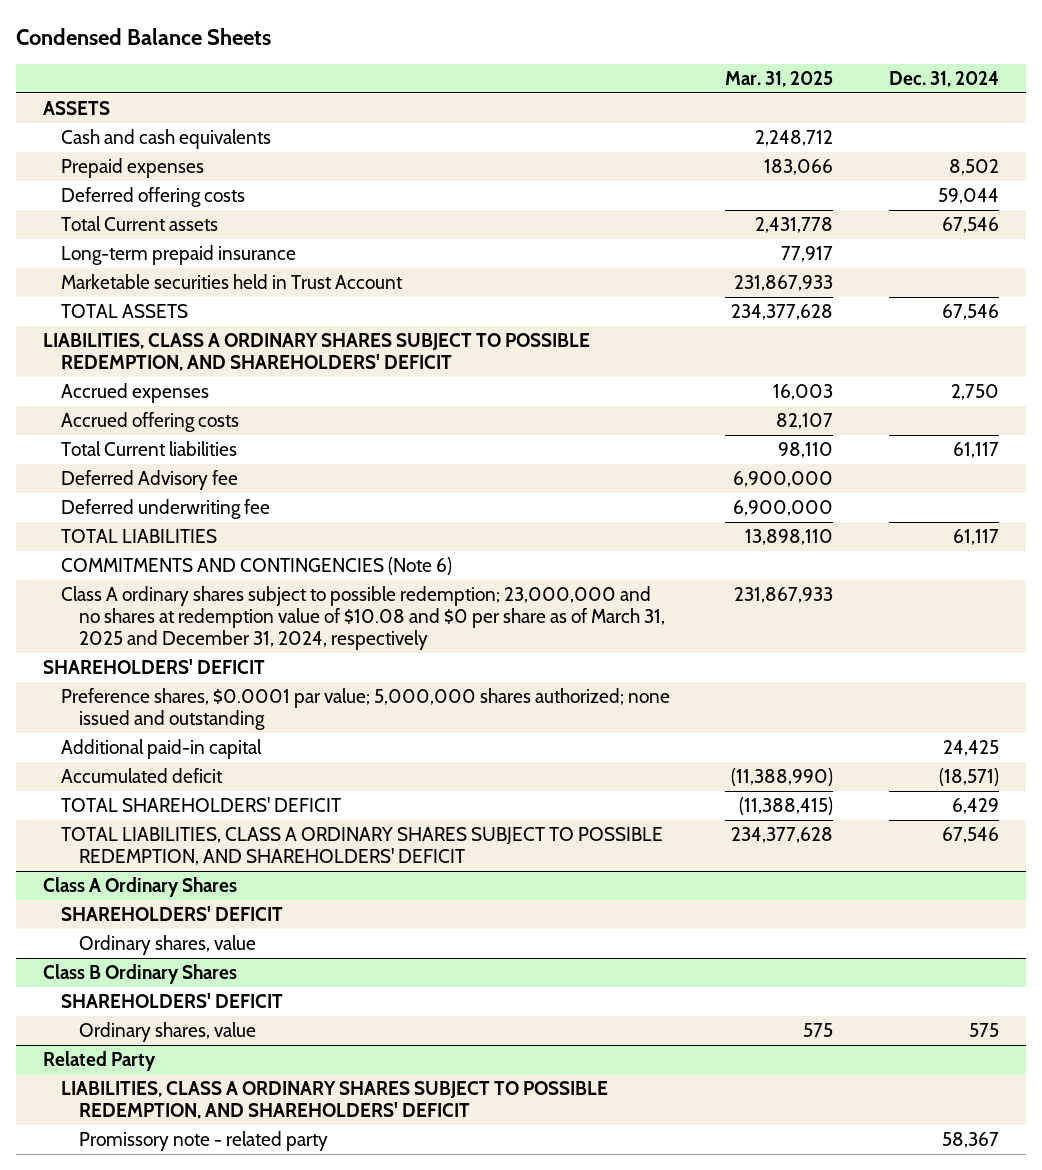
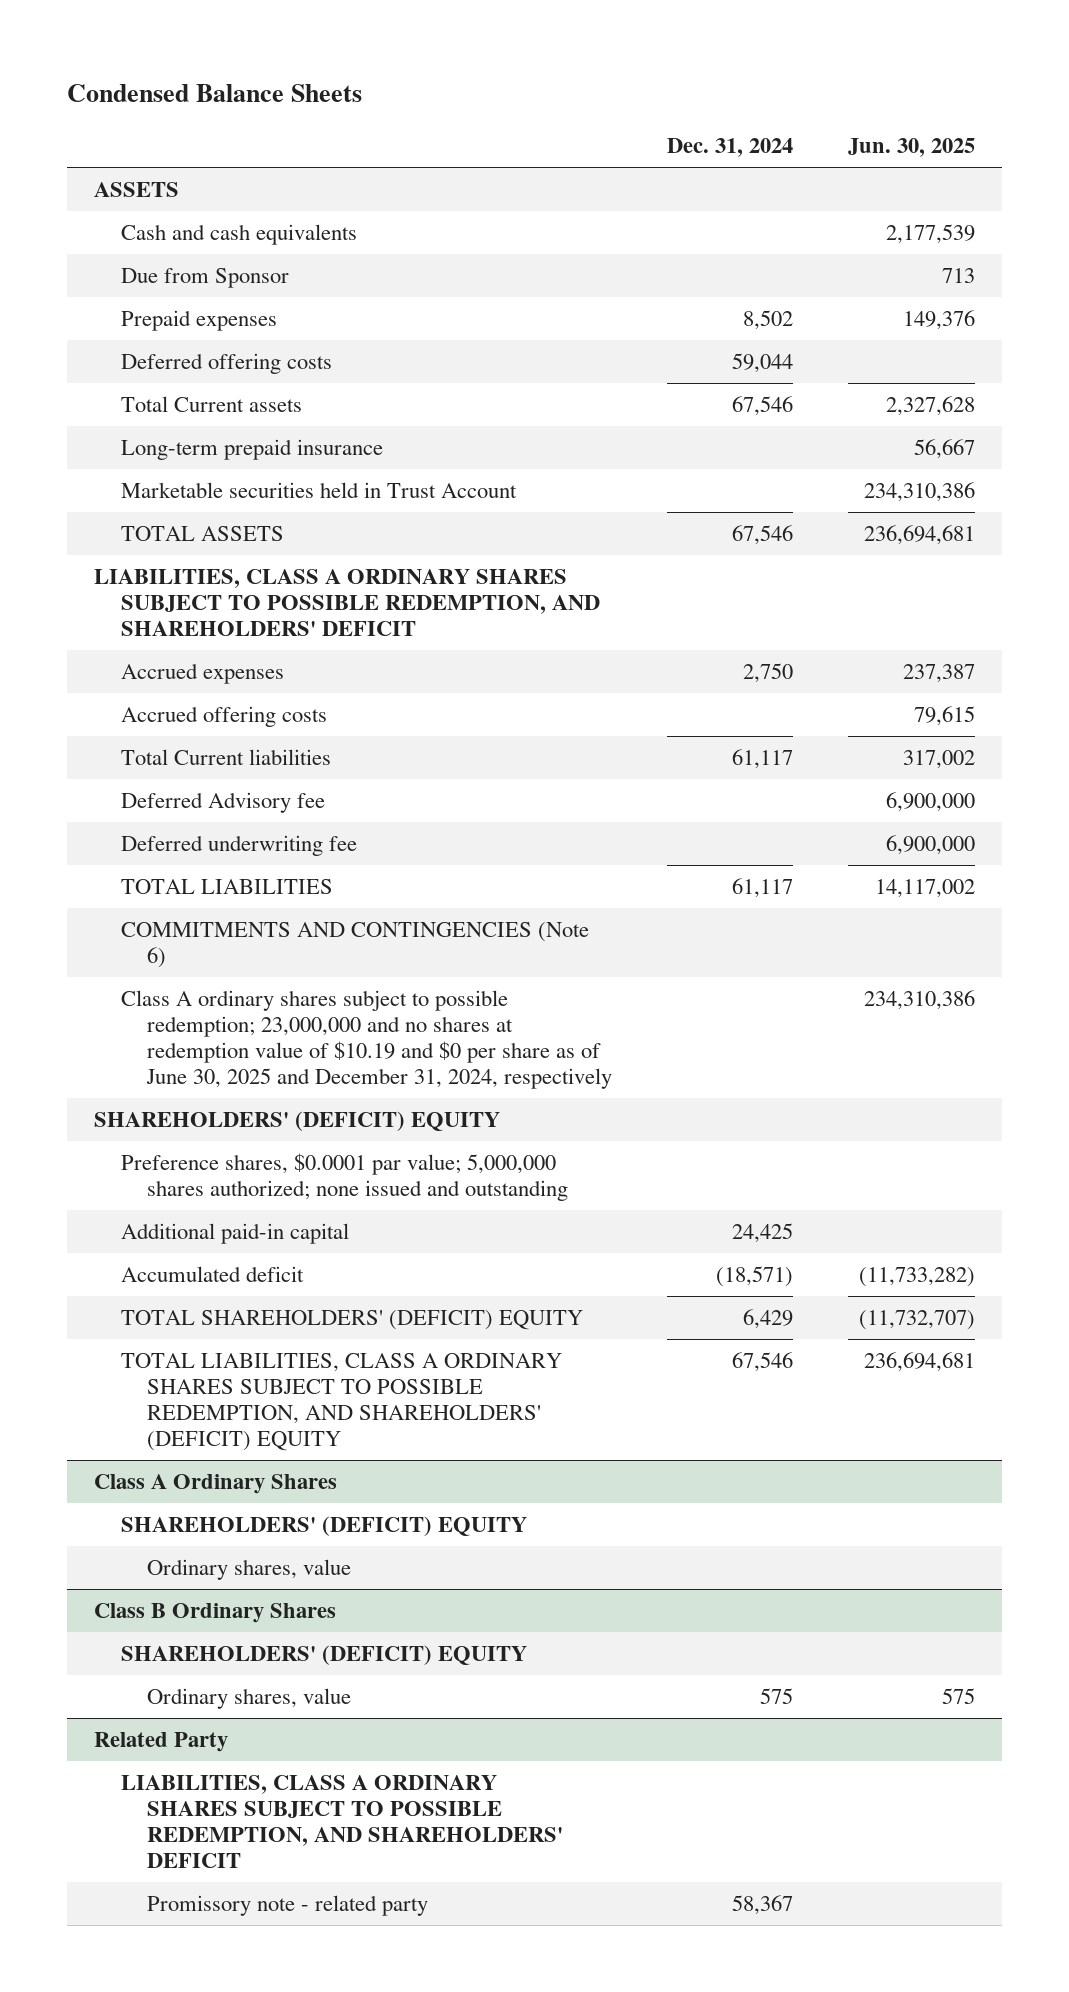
[725,71,834,88] Mar. 31, 2025 -> none
none -> [847,138,975,158] Jun. 30, 2025
none -> [120,267,289,288] Due from Sponsor
[61,585,666,651] Class A ordinary shares subject to possible redemption; 23,000,000 and no shares at redemption value of $10.08 and $0 per share as of March 31, 2025 and December 31, 2024, respectively -> [120,989,613,1090] Class A ordinary shares subject to possible redemption; 23,000,000 and no shares at redemption value of $10.19 and $0 per share as of June 30, 2025 and December 31, 2024, respectively
[43,658,266,674] SHAREHOLDERS' DEFICIT -> [94,1110,501,1131] SHAREHOLDERS' (DEFICIT) EQUITY
[61,796,342,812] TOTAL SHAREHOLDERS' DEFICIT -> [120,1309,583,1330] TOTAL SHAREHOLDERS' (DEFICIT) EQUITY
[61,826,664,865] TOTAL LIABILITIES, CLASS A ORDINARY SHARES SUBJECT TO POSSIBLE REDEMPTION, AND SHAREHOLDERS' DEFICIT -> [120,1352,562,1452] TOTAL LIABILITIES, CLASS A ORDINARY SHARES SUBJECT TO POSSIBLE REDEMPTION, AND SHAREHOLDERS' (DEFICIT) EQUITY
[61,905,284,921] SHAREHOLDERS' DEFICIT -> [120,1515,527,1536] SHAREHOLDERS' (DEFICIT) EQUITY
[61,992,284,1008] SHAREHOLDERS' DEFICIT -> [120,1644,527,1665] SHAREHOLDERS' (DEFICIT) EQUITY

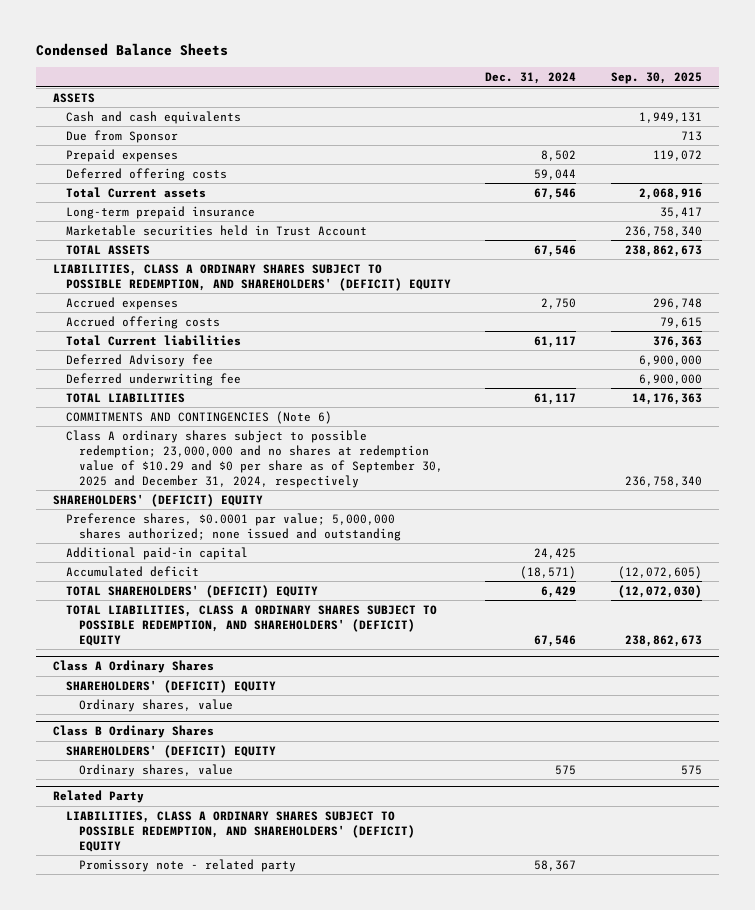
[847,138,975,158] Jun. 30, 2025 -> none
none -> [610,72,702,85] Sep. 30, 2025
[94,568,600,637] LIABILITIES, CLASS A ORDINARY SHARES SUBJECT TO POSSIBLE REDEMPTION, AND SHAREHOLDERS' DEFICIT -> [53,263,451,291] LIABILITIES, CLASS A ORDINARY SHARES SUBJECT TO POSSIBLE REDEMPTION, AND SHAREHOLDERS' (DEFICIT) EQUITY
[120,989,613,1090] Class A ordinary shares subject to possible redemption; 23,000,000 and no shares at redemption value of $10.19 and $0 per share as of June 30, 2025 and December 31, 2024, respectively -> [65,429,443,488] Class A ordinary shares subject to possible redemption; 23,000,000 and no shares at redemption value of $10.29 and $0 per share as of September 30, 2025 and December 31, 2024, respectively
[120,1774,564,1869] LIABILITIES, CLASS A ORDINARY SHARES SUBJECT TO POSSIBLE REDEMPTION, AND SHAREHOLDERS' DEFICIT -> [65,810,415,852] LIABILITIES, CLASS A ORDINARY SHARES SUBJECT TO POSSIBLE REDEMPTION, AND SHAREHOLDERS' (DEFICIT) EQUITY

